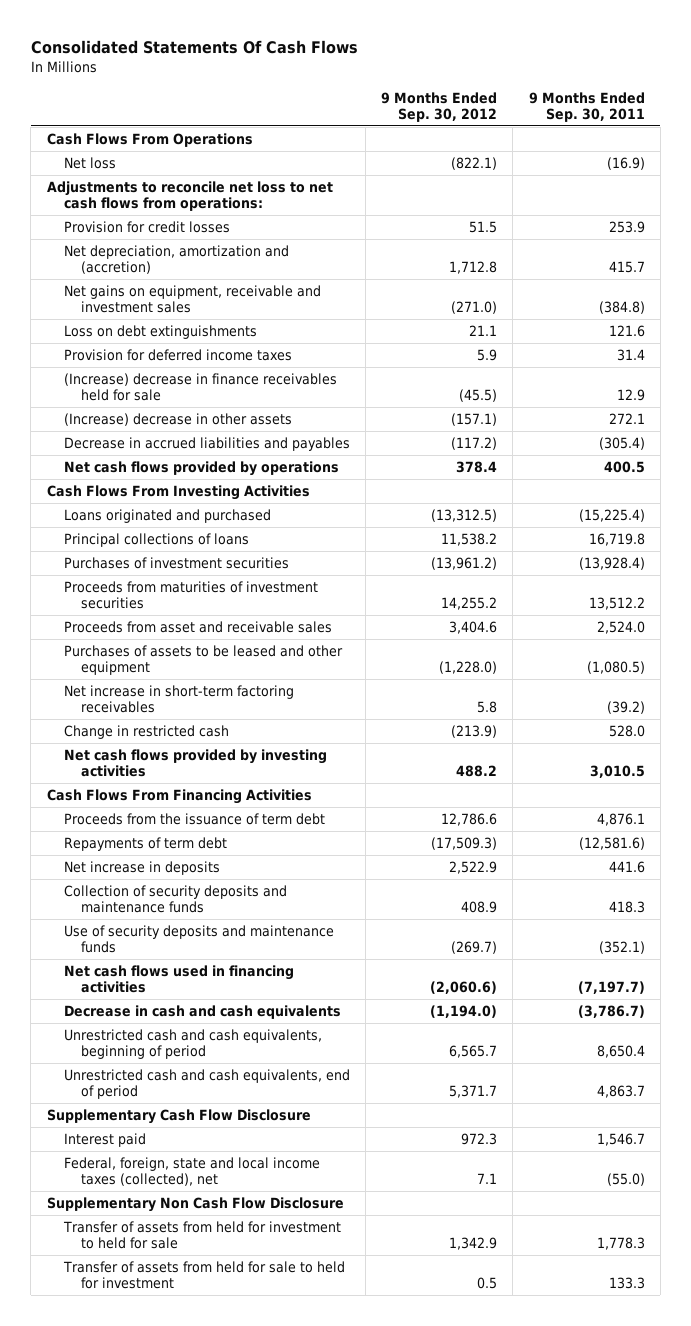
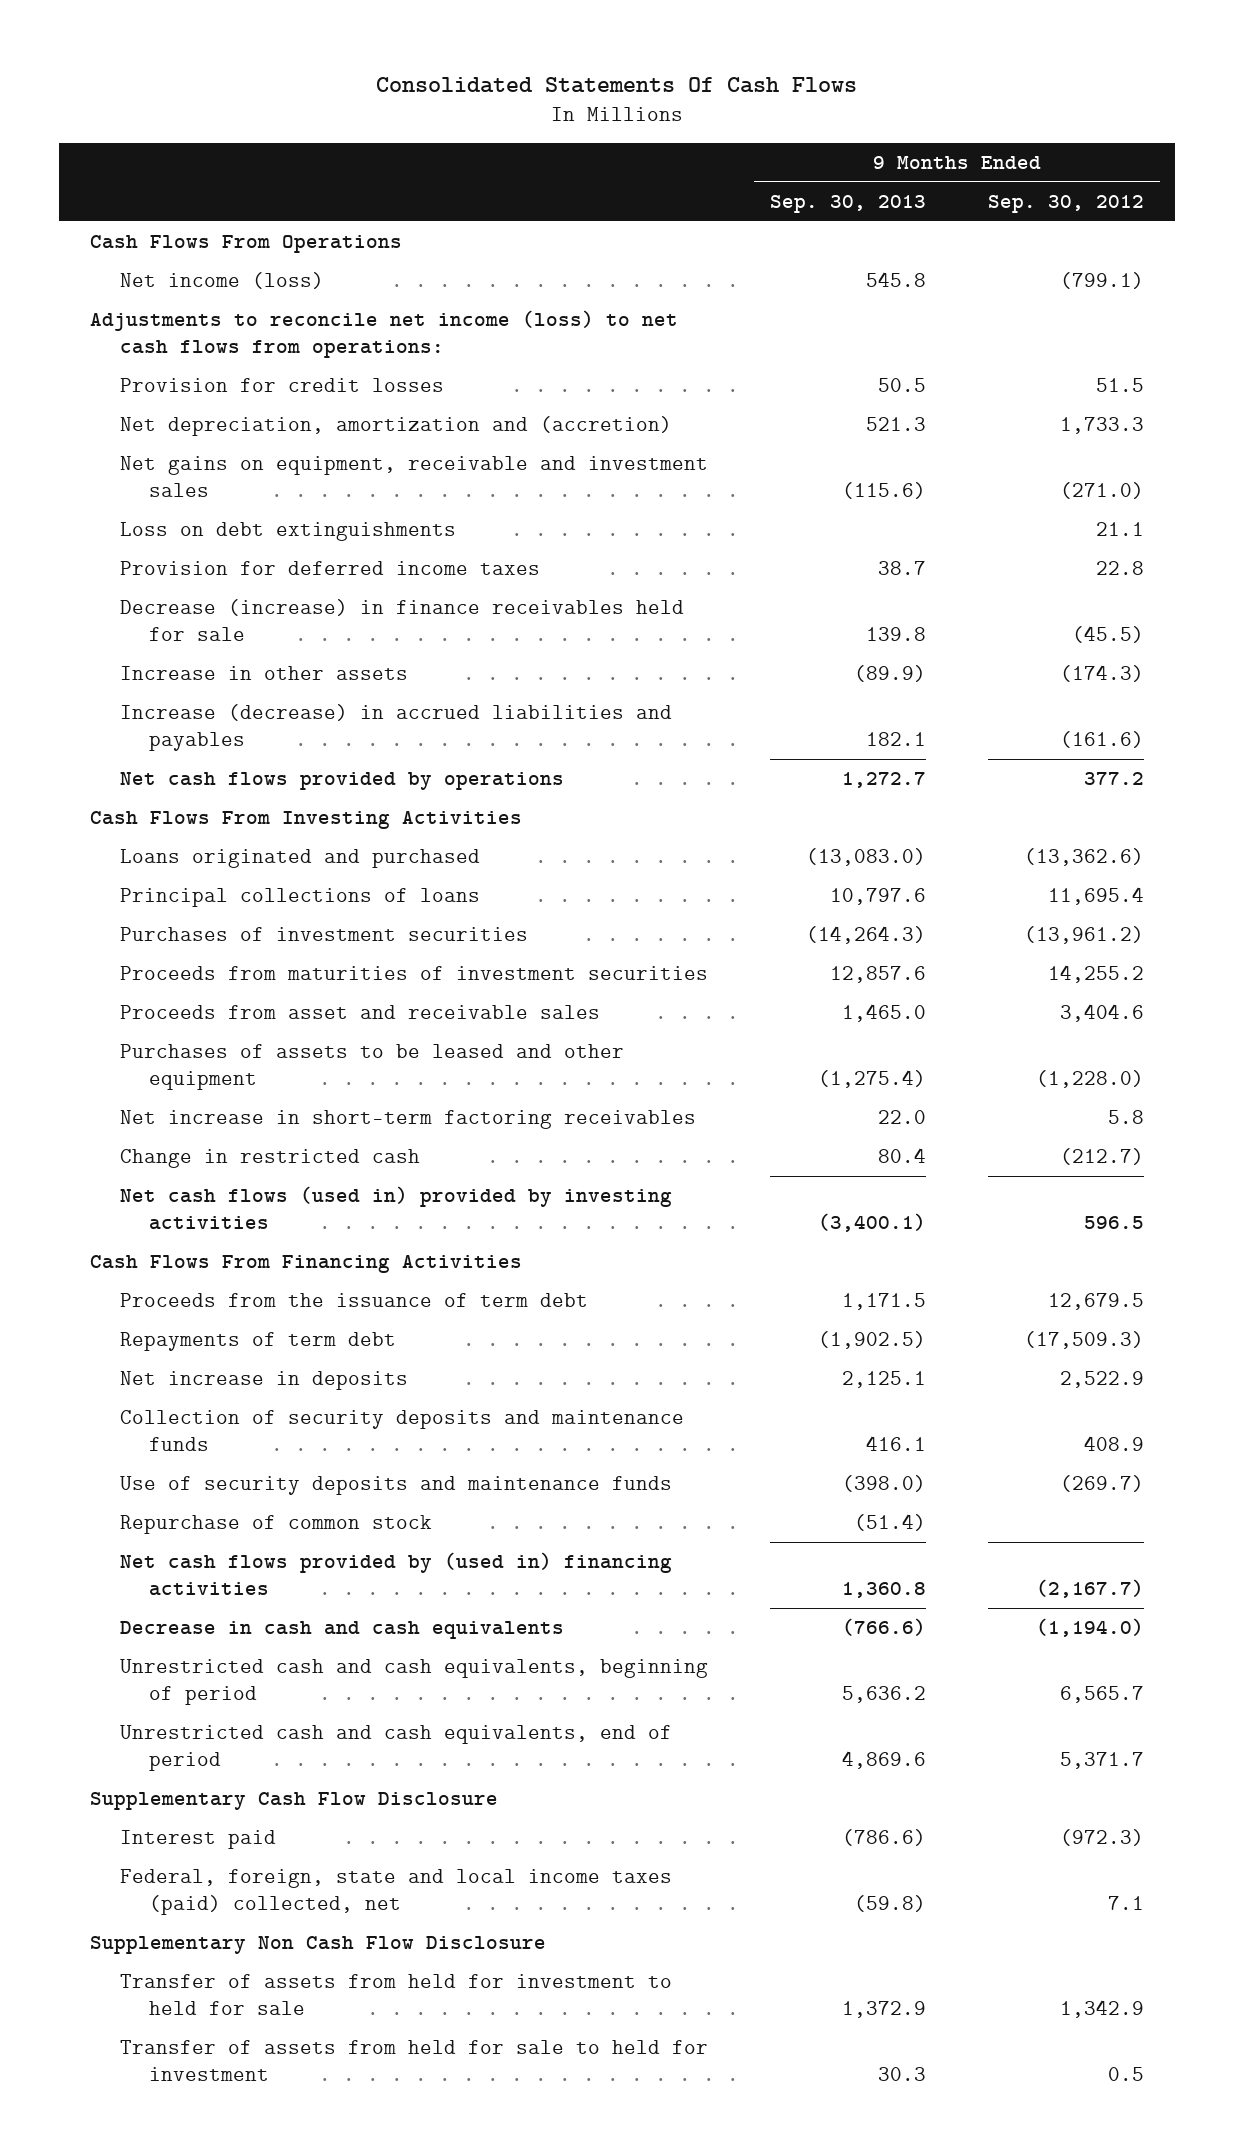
[528,91,645,122] 9 Months Ended Sep. 30, 2011 -> none
none -> [769,194,926,213] Sep. 30, 2013
[63,157,116,170] Net loss -> [119,272,324,290] Net income (loss)
[451,157,498,171] (822.1) -> [1060,272,1145,290] (799.1)
[46,181,333,212] Adjustments to reconcile net loss to net cash flows from operations: -> [90,310,679,358] Adjustments to reconcile net income (loss) to net cash flows from operations:
[449,261,498,275] 1,712.8 -> [1060,417,1145,435] 1,733.3
[477,349,498,362] 5.9 -> [1096,561,1145,576] 22.8
[63,373,337,402] (Increase) decrease in finance receivables held for sale -> [119,599,684,641] Decrease (increase) in finance receivables held for sale
[63,413,292,427] (Increase) decrease in other assets -> [119,666,408,681] Increase in other assets
[451,413,498,427] (157.1) -> [1060,665,1145,683] (174.3)
[63,437,350,452] Decrease in accrued liabilities and payables -> [119,704,672,751] Increase (decrease) in accrued liabilities and payables
[451,437,498,451] (117.2) -> [1060,730,1145,748] (161.6)
[456,461,498,474] 378.4 -> [1084,772,1145,786] 377.2
[431,509,498,523] (13,312.5) -> [1024,848,1145,867] (13,362.6)
[441,533,498,547] 11,538.2 -> [1048,887,1145,906] 11,695.4
[451,725,498,739] (213.9) -> [1060,1148,1145,1166] (212.7)
[63,749,327,778] Net cash flows provided by investing activities -> [119,1186,672,1230] Net cash flows (used in) provided by investing activities
[456,765,498,778] 488.2 -> [1084,1215,1145,1229] 596.5
[441,813,498,827] 12,786.6 -> [1048,1293,1145,1311] 12,679.5
none -> [119,1515,432,1535] Repurchase of common stock
[63,965,294,994] Net cash flows used in financing activities -> [119,1552,672,1596] Net cash flows provided by (used in) financing activities
[430,981,498,995] (2,060.6) -> [1036,1578,1145,1598] (2,167.7)
[461,1133,498,1146] 972.3 -> [1060,1829,1145,1847] (972.3)
[63,1157,320,1187] Federal, foreign, state and local income taxes (collected), net -> [119,1869,672,1915] Federal, foreign, state and local income taxes (paid) collected, net

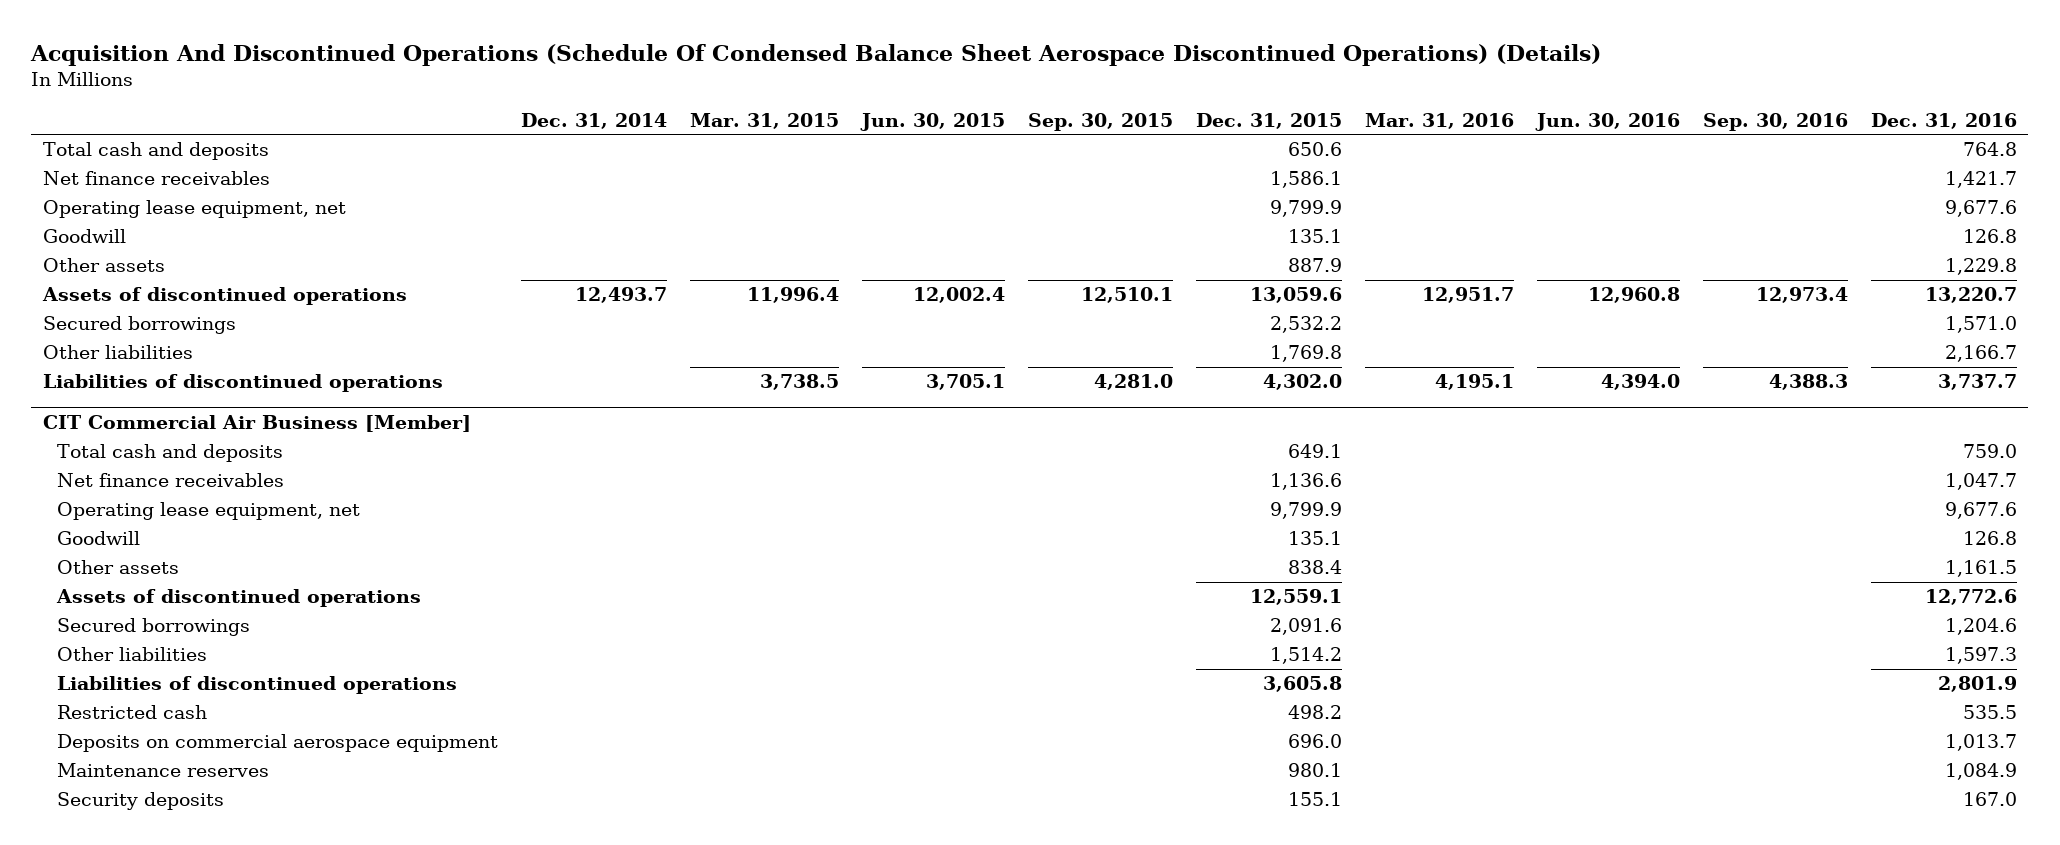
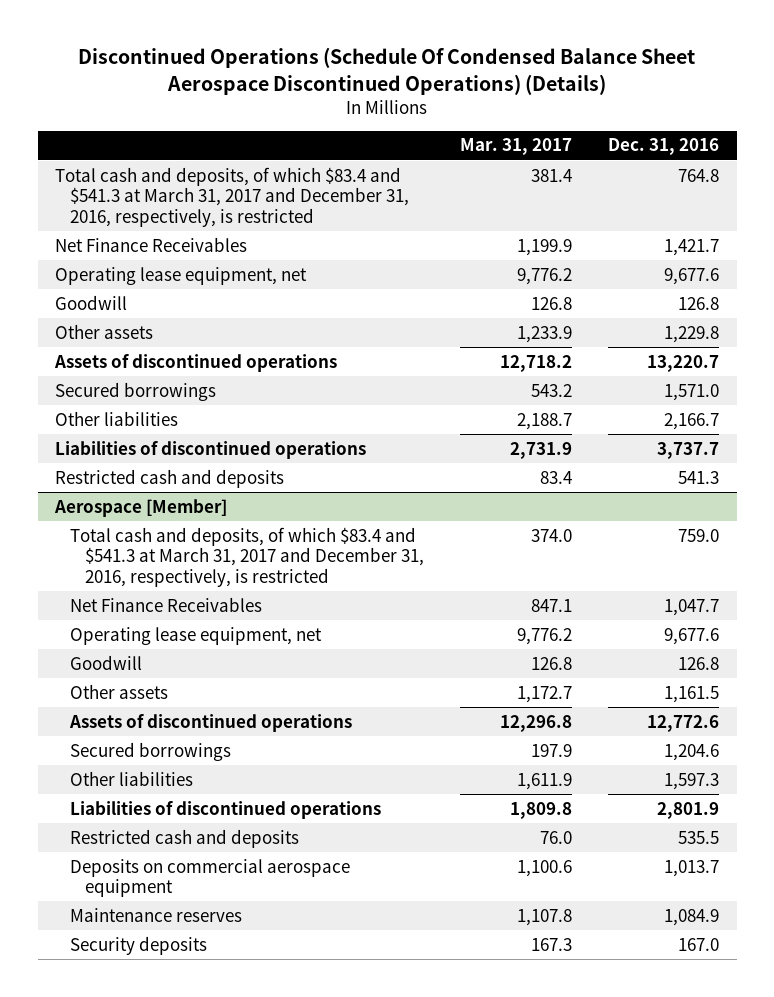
[30,43,1602,66] Acquisition And Discontinued Operations (Schedule Of Condensed Balance Sheet Aerospace Discontinued Operations) (Details) -> [78,47,696,95] Discontinued Operations (Schedule Of Condensed Balance Sheet Aerospace Discontinued Operations) (Details)
[520,112,667,129] Dec. 31, 2014 -> none
[689,112,839,129] Mar. 31, 2015 -> none
[859,112,1005,131] Jun. 30, 2015 -> none
[1027,112,1173,131] Sep. 30, 2015 -> none
[1195,112,1342,129] Dec. 31, 2015 -> none
[1364,112,1514,129] Mar. 31, 2016 -> none
[1534,112,1680,131] Jun. 30, 2016 -> none
[1702,112,1848,131] Sep. 30, 2016 -> none
none -> [459,138,572,156] Mar. 31, 2017
[42,142,269,161] Total cash and deposits -> [55,166,410,227] Total cash and deposits, of which $83.4 and $541.3 at March 31, 2017 and December 31, 2016, respectively, is restricted
[42,171,270,186] Net finance receivables -> [55,236,248,252] Net Finance Receivables
[42,414,471,432] CIT Commercial Air Business [Member] -> none
none -> [55,468,285,488] Restricted cash and deposits
none -> [54,498,228,517] Aerospace [Member]
[56,444,283,463] Total cash and deposits -> [70,526,425,587] Total cash and deposits, of which $83.4 and $541.3 at March 31, 2017 and December 31, 2016, respectively, is restricted
[56,473,284,488] Net finance receivables -> [70,596,263,612] Net Finance Receivables
[56,705,207,720] Restricted cash -> [70,828,300,848] Restricted cash and deposits

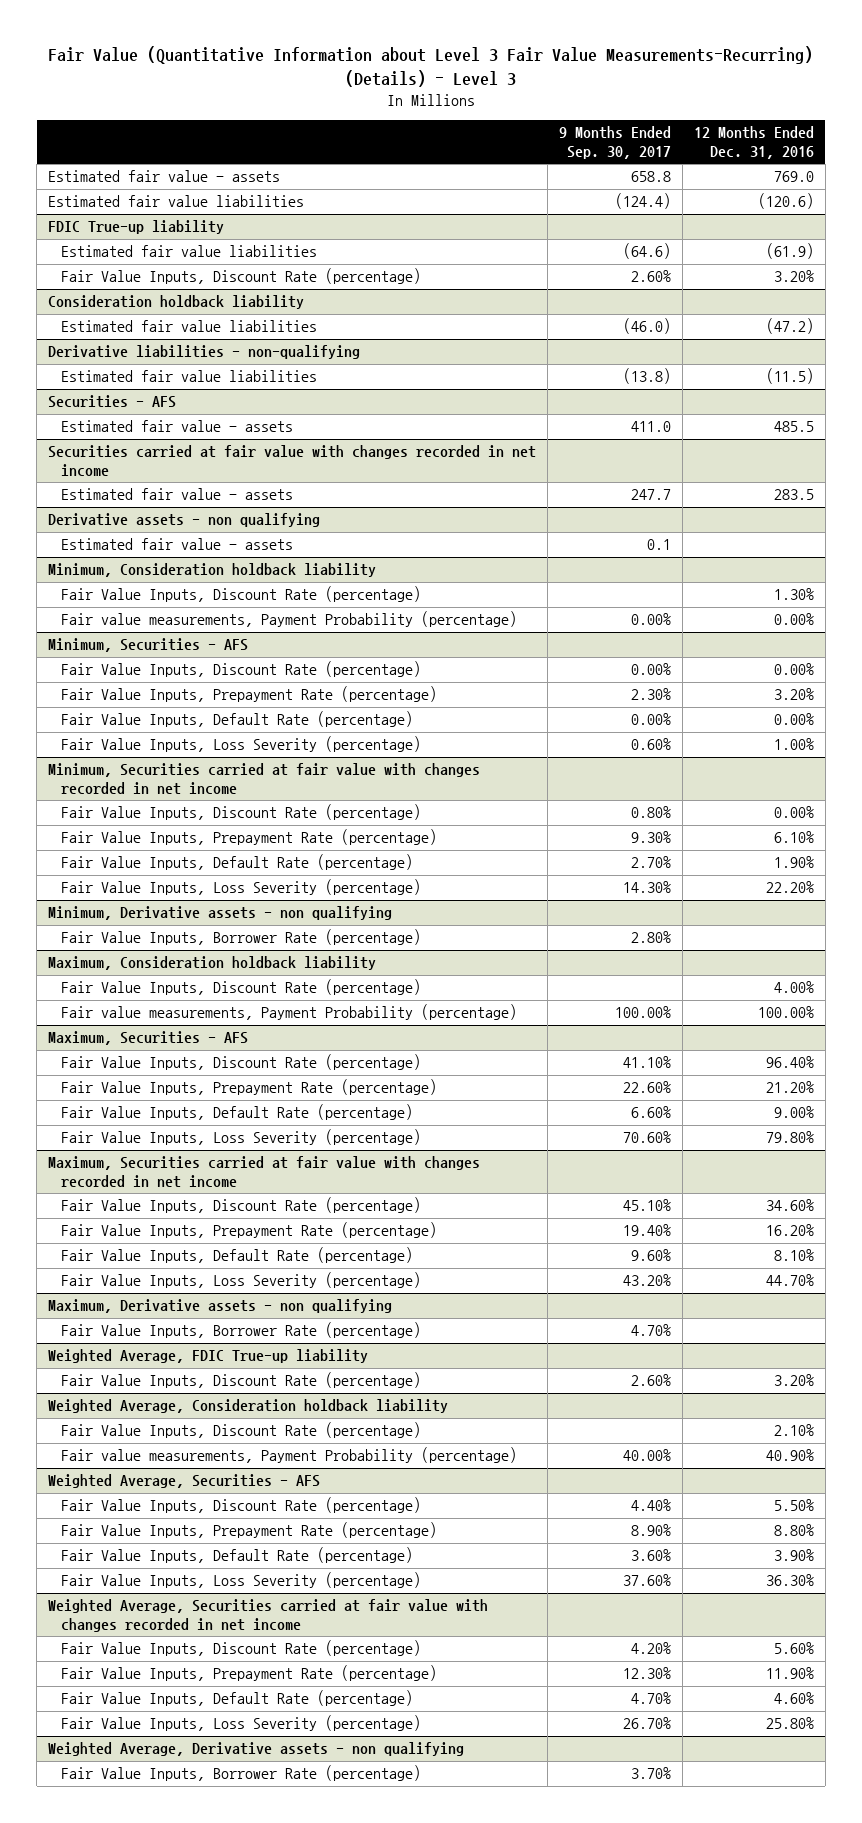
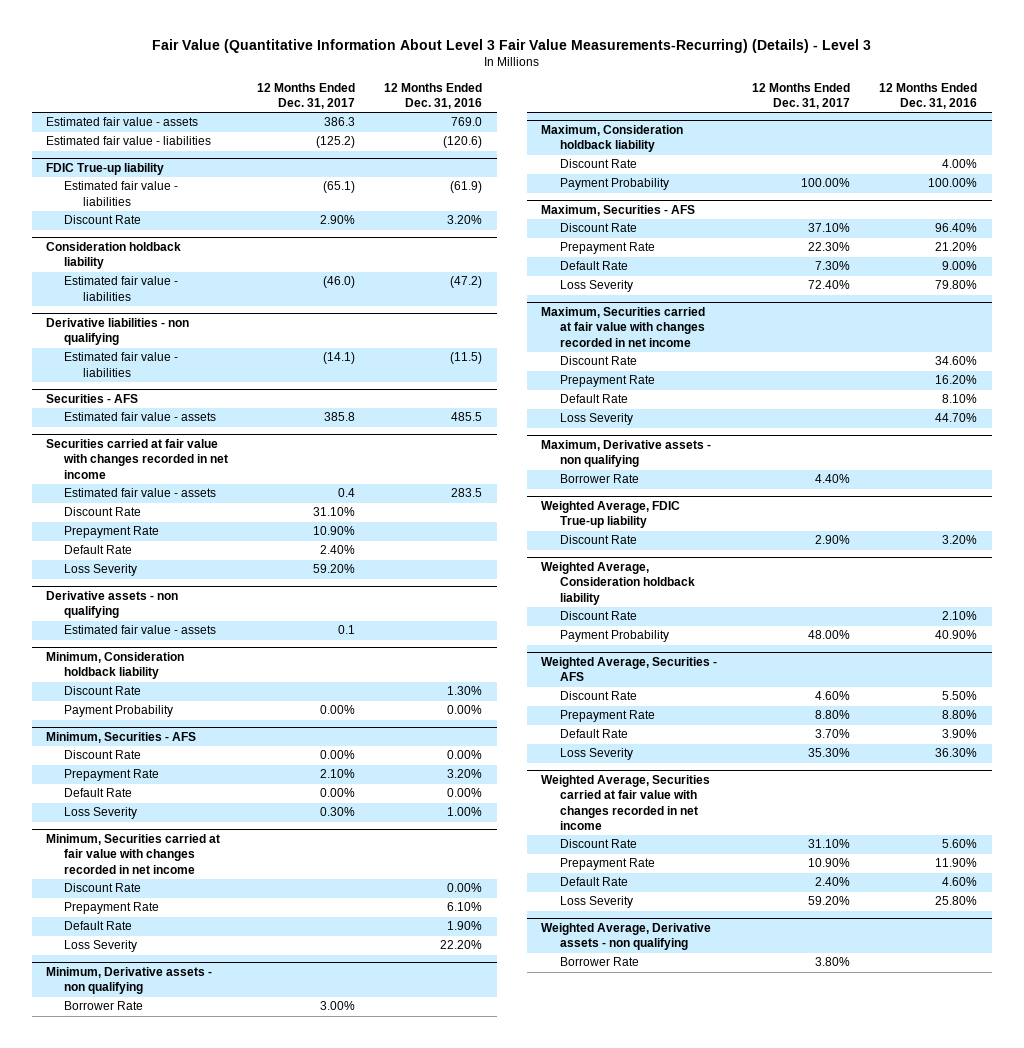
[47,46,813,88] Fair Value (Quantitative Information about Level 3 Fair Value Measurements-Recurring) (Details) - Level 3 -> [151,39,871,54] Fair Value (Quantitative Information About Level 3 Fair Value Measurements-Recurring) (Details) - Level 3
[558,126,671,159] 9 Months Ended Sep. 30, 2017 -> none
none -> [257,82,356,110] 12 Months Ended Dec. 31, 2017
[48,195,305,208] Estimated fair value liabilities -> [46,136,212,146] Estimated fair value - liabilities
[61,245,318,258] Estimated fair value liabilities -> [64,181,179,206] Estimated fair value - liabilities
[61,268,422,285] Fair Value Inputs, Discount Rate (percentage) -> [64,215,142,225] Discount Rate
[61,320,318,333] Estimated fair value liabilities -> [64,276,179,301] Estimated fair value - liabilities
[48,345,361,360] Derivative liabilities - non-qualifying -> [46,318,190,346] Derivative liabilities - non qualifying
[61,370,318,383] Estimated fair value liabilities -> [64,352,179,377] Estimated fair value - liabilities
none -> [64,507,142,517] Discount Rate
none -> [64,526,160,539] Prepayment Rate
none -> [64,545,133,555] Default Rate
none -> [64,564,138,577] Loss Severity
[61,586,422,603] Fair Value Inputs, Discount Rate (percentage) -> [64,686,142,696] Discount Rate
[61,611,518,628] Fair value measurements, Payment Probability (percentage) -> [64,705,174,718] Payment Probability
[61,661,422,678] Fair Value Inputs, Discount Rate (percentage) -> [64,750,142,760] Discount Rate
[61,686,438,703] Fair Value Inputs, Prepayment Rate (percentage) -> [64,769,160,782] Prepayment Rate
[61,711,414,728] Fair Value Inputs, Default Rate (percentage) -> [64,788,133,798] Default Rate
[61,736,422,753] Fair Value Inputs, Loss Severity (percentage) -> [64,807,138,820] Loss Severity
[61,804,422,821] Fair Value Inputs, Discount Rate (percentage) -> [64,883,142,893] Discount Rate
[61,829,438,846] Fair Value Inputs, Prepayment Rate (percentage) -> [64,902,160,915] Prepayment Rate
[61,854,414,871] Fair Value Inputs, Default Rate (percentage) -> [64,921,133,931] Default Rate
[61,879,422,896] Fair Value Inputs, Loss Severity (percentage) -> [64,940,138,953] Loss Severity
[61,929,422,946] Fair Value Inputs, Borrower Rate (percentage) -> [64,1001,144,1011] Borrower Rate
[61,979,422,996] Fair Value Inputs, Discount Rate (percentage) -> [559,159,637,169] Discount Rate
[61,1004,518,1021] Fair value measurements, Payment Probability (percentage) -> [559,178,669,191] Payment Probability
[61,1054,422,1071] Fair Value Inputs, Discount Rate (percentage) -> [559,223,637,233] Discount Rate
[61,1079,438,1096] Fair Value Inputs, Prepayment Rate (percentage) -> [559,242,655,255] Prepayment Rate
[61,1104,414,1121] Fair Value Inputs, Default Rate (percentage) -> [559,261,628,271] Default Rate
[61,1129,422,1146] Fair Value Inputs, Loss Severity (percentage) -> [559,280,633,293] Loss Severity
[61,1197,422,1214] Fair Value Inputs, Discount Rate (percentage) -> [559,356,637,366] Discount Rate
[61,1222,438,1239] Fair Value Inputs, Prepayment Rate (percentage) -> [559,375,655,388] Prepayment Rate
[61,1247,414,1264] Fair Value Inputs, Default Rate (percentage) -> [559,394,628,404] Default Rate
[61,1272,422,1289] Fair Value Inputs, Loss Severity (percentage) -> [559,413,633,426] Loss Severity
[61,1322,422,1339] Fair Value Inputs, Borrower Rate (percentage) -> [559,474,639,484] Borrower Rate
[61,1372,422,1389] Fair Value Inputs, Discount Rate (percentage) -> [559,535,637,545] Discount Rate
[61,1422,422,1439] Fair Value Inputs, Discount Rate (percentage) -> [559,611,637,621] Discount Rate
[61,1447,518,1464] Fair value measurements, Payment Probability (percentage) -> [559,630,669,643] Payment Probability
[61,1497,422,1514] Fair Value Inputs, Discount Rate (percentage) -> [559,691,637,701] Discount Rate
[61,1522,438,1539] Fair Value Inputs, Prepayment Rate (percentage) -> [559,710,655,723] Prepayment Rate
[61,1547,414,1564] Fair Value Inputs, Default Rate (percentage) -> [559,729,628,739] Default Rate
[61,1572,422,1589] Fair Value Inputs, Loss Severity (percentage) -> [559,748,633,761] Loss Severity
[61,1640,422,1657] Fair Value Inputs, Discount Rate (percentage) -> [559,839,637,849] Discount Rate
[61,1665,438,1682] Fair Value Inputs, Prepayment Rate (percentage) -> [559,858,655,871] Prepayment Rate
[61,1690,414,1707] Fair Value Inputs, Default Rate (percentage) -> [559,877,628,887] Default Rate
[61,1715,422,1732] Fair Value Inputs, Loss Severity (percentage) -> [559,896,633,909] Loss Severity
[61,1765,422,1782] Fair Value Inputs, Borrower Rate (percentage) -> [559,957,639,967] Borrower Rate

